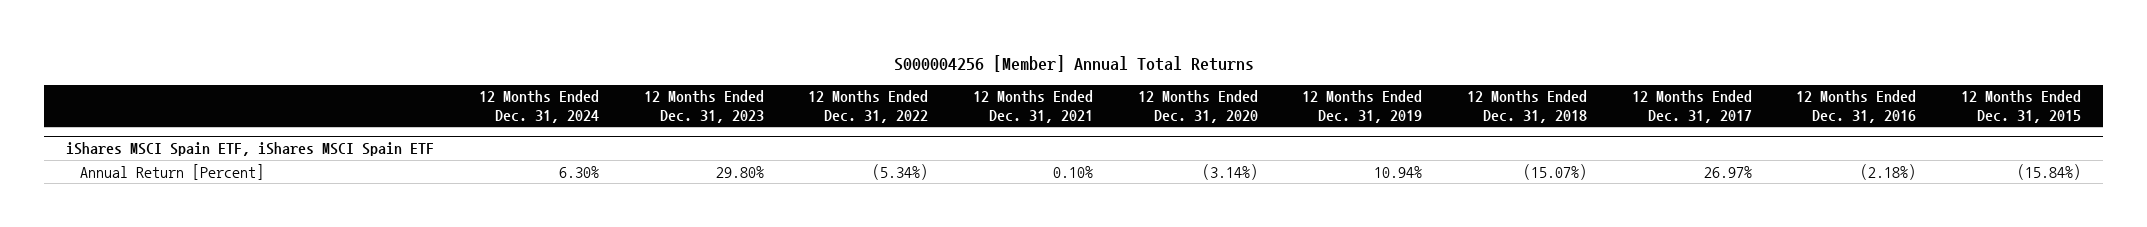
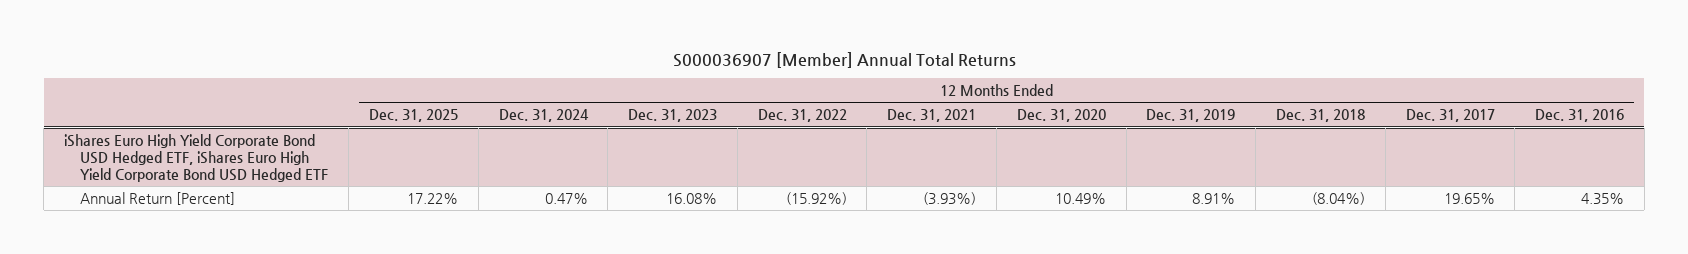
[893,54,1254,72] S000004256 [Member] Annual Total Returns -> [673,51,1017,68] S000036907 [Member] Annual Total Returns
[1960,90,2081,123] 12 Months Ended Dec. 31, 2015 -> none
none -> [368,109,458,123] Dec. 31, 2025
[66,141,435,156] iShares MSCI Spain ETF, iShares MSCI Spain ETF -> none
none -> [63,133,329,182] iShares Euro High Yield Corporate Bond USD Hedged ETF, iShares Euro High Yield Corporate Bond USD Hedged ETF
[559,165,600,178] 6.30% -> [544,192,588,204] 0.47%
[715,165,764,178] 29.80% -> [666,192,718,204] 16.08%
[872,163,929,180] (5.34%) -> [785,191,847,205] (15.92%)
[1053,165,1094,178] 0.10% -> [923,191,977,205] (3.93%)
[1201,163,1258,180] (3.14%) -> [1054,192,1106,204] 10.49%
[1374,165,1423,178] 10.94% -> [1192,192,1236,204] 8.91%
[1522,163,1587,180] (15.07%) -> [1312,191,1366,205] (8.04%)
[1703,165,1752,178] 26.97% -> [1443,192,1495,204] 19.65%
[1860,163,1917,180] (2.18%) -> [1581,192,1625,205] 4.35%

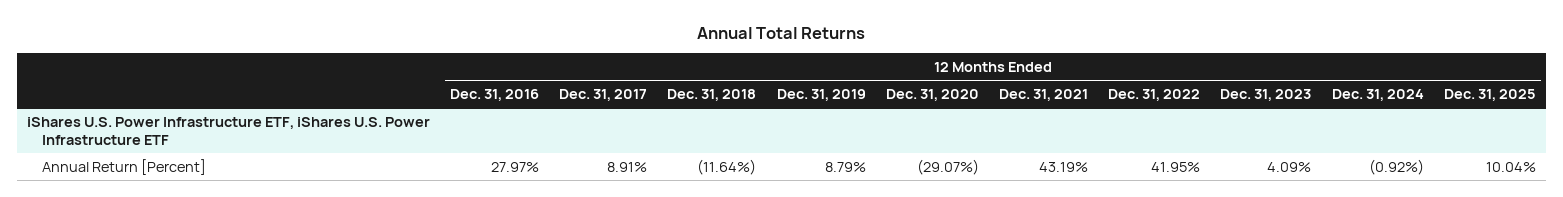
[673,51,1017,68] S000036907 [Member] Annual Total Returns -> [697,27,866,40] Annual Total Returns
[63,133,329,182] iShares Euro High Yield Corporate Bond USD Hedged ETF, iShares Euro High Yield Corporate Bond USD Hedged ETF -> none
none -> [26,116,430,146] iShares U.S. Power Infrastructure ETF, iShares U.S. Power Infrastructure ETF
[406,192,458,204] 17.22% -> [1485,161,1536,172] 10.04%
[544,192,588,204] 0.47% -> [1368,158,1424,175] (0.92%)
[666,192,718,204] 16.08% -> [1267,161,1312,172] 4.09%
[785,191,847,205] (15.92%) -> [1151,161,1201,172] 41.95%
[923,191,977,205] (3.93%) -> [1039,161,1089,172] 43.19%
[1054,192,1106,204] 10.49% -> [916,158,979,175] (29.07%)
[1192,192,1236,204] 8.91% -> [824,161,866,172] 8.79%
[1312,191,1366,205] (8.04%) -> [697,158,757,175] (11.64%)
[1443,192,1495,204] 19.65% -> [607,161,648,172] 8.91%
[1581,192,1625,205] 4.35% -> [491,161,540,172] 27.97%

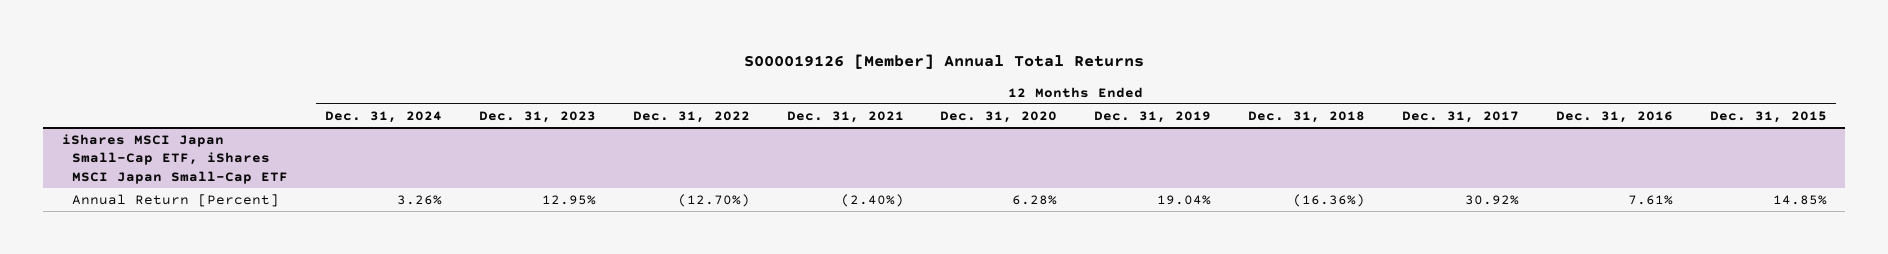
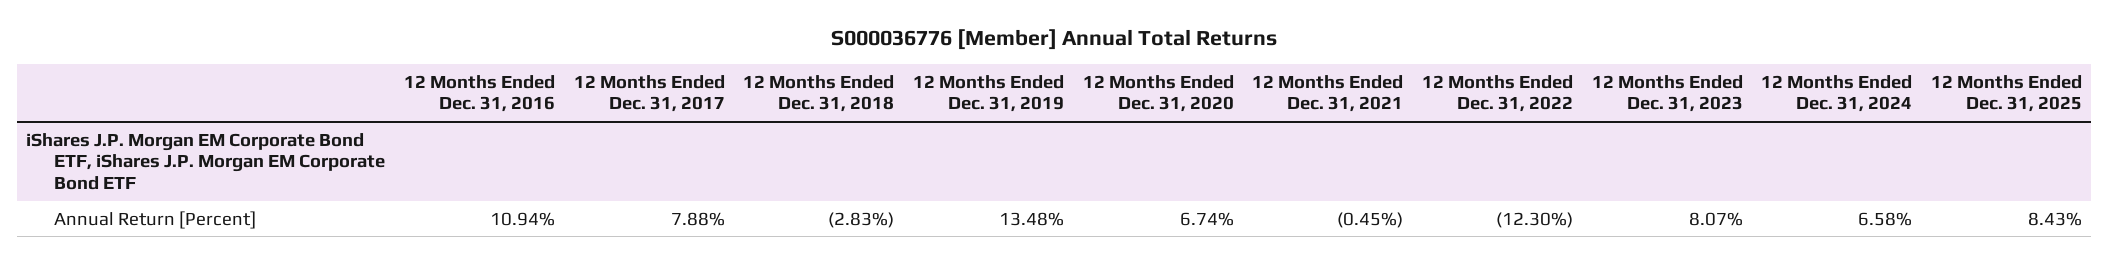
[744,54,1145,70] S000019126 [Member] Annual Total Returns -> [830,29,1277,51] S000036776 [Member] Annual Total Returns
[1709,110,1827,123] Dec. 31, 2015 -> none
none -> [1930,74,2082,113] 12 Months Ended Dec. 31, 2025
[61,133,289,184] iShares MSCI Japan Small-Cap ETF, iShares MSCI Japan Small-Cap ETF -> none
none -> [25,132,386,190] iShares J.P. Morgan EM Corporate Bond ETF, iShares J.P. Morgan EM Corporate Bond ETF
[397,194,443,205] 3.26% -> [1858,211,1913,226] 6.58%
[541,194,596,205] 12.95% -> [1688,211,1743,226] 8.07%
[677,193,750,207] (12.70%) -> [1495,211,1573,228] (12.30%)
[840,193,904,207] (2.40%) -> [1337,211,1404,228] (0.45%)
[1012,194,1058,205] 6.28% -> [1179,211,1234,226] 6.74%
[1157,194,1212,205] 19.04% -> [999,211,1065,226] 13.48%
[1293,193,1366,207] (16.36%) -> [828,211,895,228] (2.83%)
[1464,194,1519,205] 30.92% -> [670,211,725,226] 7.88%
[1627,194,1673,205] 7.61% -> [490,211,556,226] 10.94%

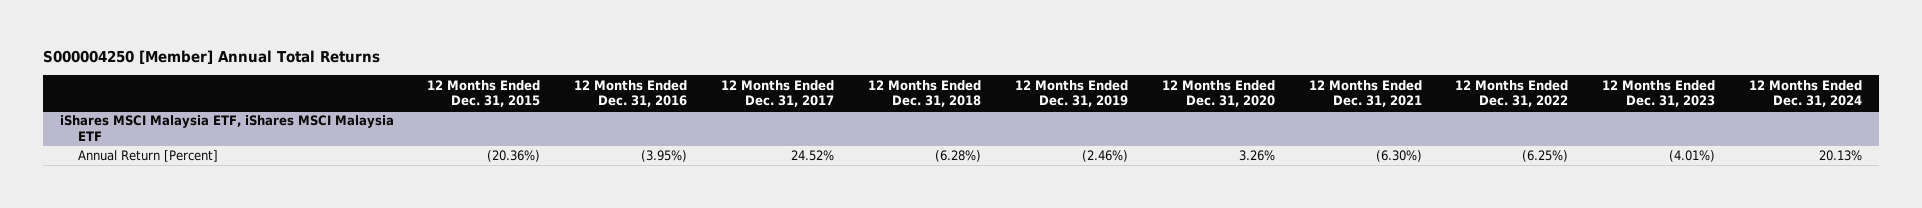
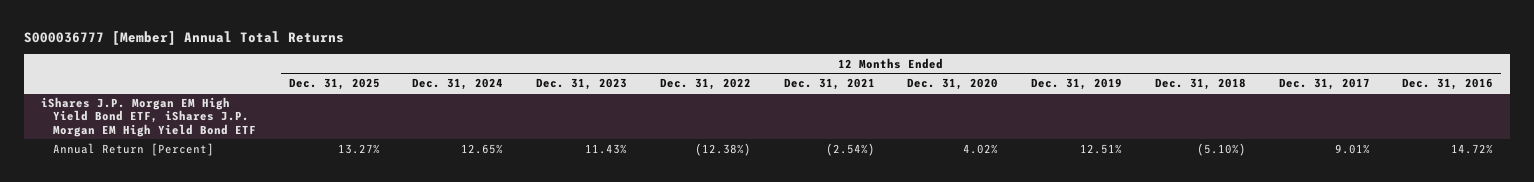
[42,50,380,65] S000004250 [Member] Annual Total Returns -> [24,31,345,46] S000036777 [Member] Annual Total Returns
[427,79,541,108] 12 Months Ended Dec. 31, 2015 -> none
none -> [288,77,380,90] Dec. 31, 2025
[59,115,394,142] iShares MSCI Malaysia ETF, iShares MSCI Malaysia ETF -> none
none -> [40,96,257,137] iShares J.P. Morgan EM High Yield Bond ETF, iShares J.P. Morgan EM High Yield Bond ETF
[641,150,688,163] (3.95%) -> [1451,143,1494,154] 14.72%
[791,150,835,162] 24.52% -> [1334,143,1370,154] 9.01%
[934,150,981,163] (6.28%) -> [1196,142,1246,156] (5.10%)
[1081,150,1128,163] (2.46%) -> [1080,143,1123,154] 12.51%
[1238,150,1275,162] 3.26% -> [963,143,999,154] 4.02%
[1375,150,1422,163] (6.30%) -> [825,142,875,156] (2.54%)
[1522,150,1569,163] (6.25%) -> [694,142,751,156] (12.38%)
[1669,150,1716,163] (4.01%) -> [585,143,628,154] 11.43%
[1819,150,1863,162] 20.13% -> [461,143,504,154] 12.65%

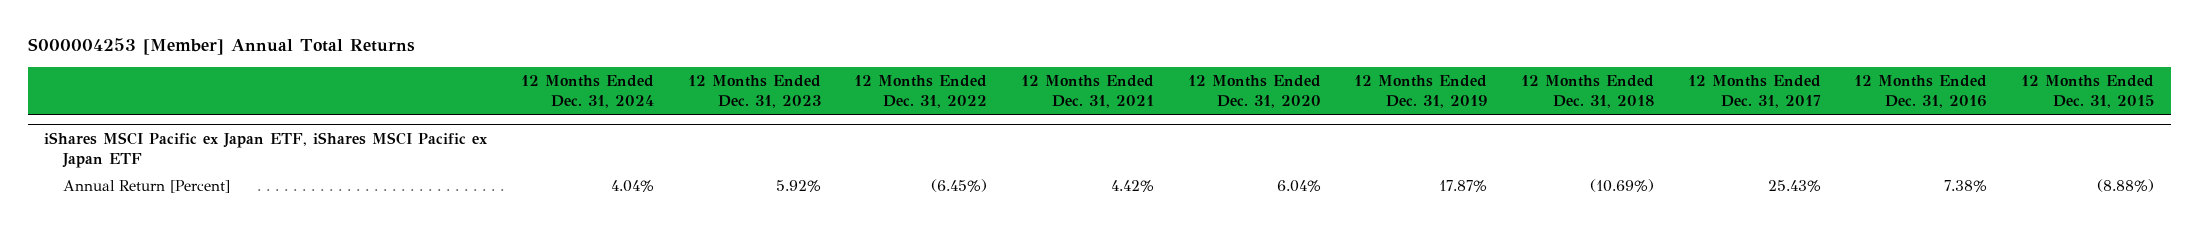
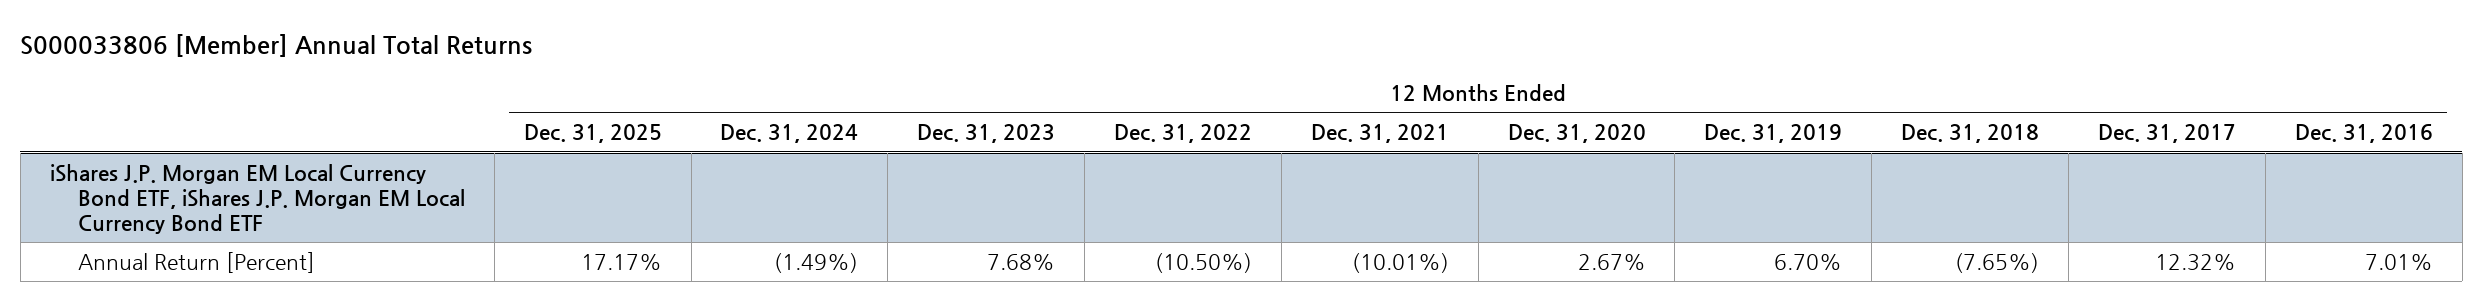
[27,38,415,56] S000004253 [Member] Annual Total Returns -> [20,33,533,57] S000033806 [Member] Annual Total Returns
[2020,74,2154,108] 12 Months Ended Dec. 31, 2015 -> none
none -> [523,124,662,144] Dec. 31, 2025
[44,131,489,168] iShares MSCI Pacific ex Japan ETF, iShares MSCI Pacific ex Japan ETF -> none
none -> [49,163,465,235] iShares J.P. Morgan EM Local Currency Bond ETF, iShares J.P. Morgan EM Local Currency Bond ETF
[611,179,655,192] 4.04% -> [774,252,859,273] (1.49%)
[775,179,821,192] 5.92% -> [987,253,1056,270] 7.68%
[931,178,988,192] (6.45%) -> [1154,252,1252,273] (10.50%)
[1111,179,1155,192] 4.42% -> [1351,252,1449,273] (10.01%)
[1276,179,1321,192] 6.04% -> [1577,253,1646,270] 2.67%
[1439,179,1488,192] 17.87% -> [1774,253,1843,270] 6.70%
[1589,178,1654,192] (10.69%) -> [1955,252,2040,273] (7.65%)
[1767,179,1821,192] 25.43% -> [2154,253,2236,271] 12.32%
[1944,179,1988,192] 7.38% -> [2364,253,2433,270] 7.01%

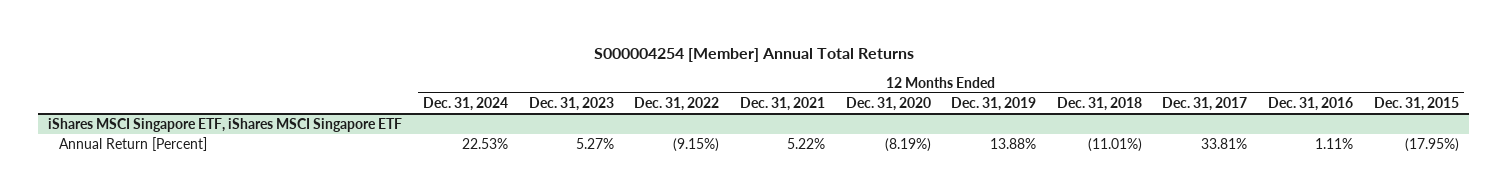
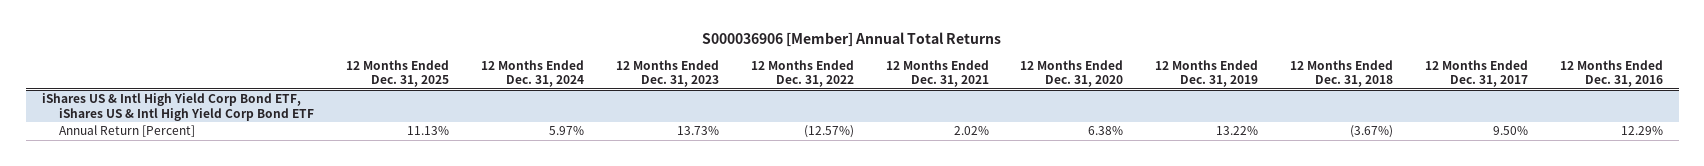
[593,48,914,63] S000004254 [Member] Annual Total Returns -> [702,32,1002,48] S000036906 [Member] Annual Total Returns
[1373,97,1459,112] Dec. 31, 2015 -> none
none -> [346,59,450,88] 12 Months Ended Dec. 31, 2025
[48,118,403,133] iShares MSCI Singapore ETF, iShares MSCI Singapore ETF -> none
none -> [41,93,315,121] iShares US & Intl High Yield Corp Bond ETF, iShares US & Intl High Yield Corp Bond ETF
[461,138,508,150] 22.53% -> [549,126,585,136] 5.97%
[575,138,614,150] 5.27% -> [676,126,719,136] 13.73%
[673,138,720,153] (9.15%) -> [803,125,854,139] (12.57%)
[786,138,825,150] 5.22% -> [953,126,989,136] 2.02%
[884,138,931,153] (8.19%) -> [1088,126,1124,136] 6.38%
[990,138,1037,150] 13.88% -> [1216,126,1259,136] 13.22%
[1087,138,1142,153] (11.01%) -> [1350,125,1394,139] (3.67%)
[1201,138,1248,150] 33.81% -> [1492,126,1528,136] 9.50%
[1315,138,1354,150] 1.11% -> [1620,126,1663,136] 12.29%

